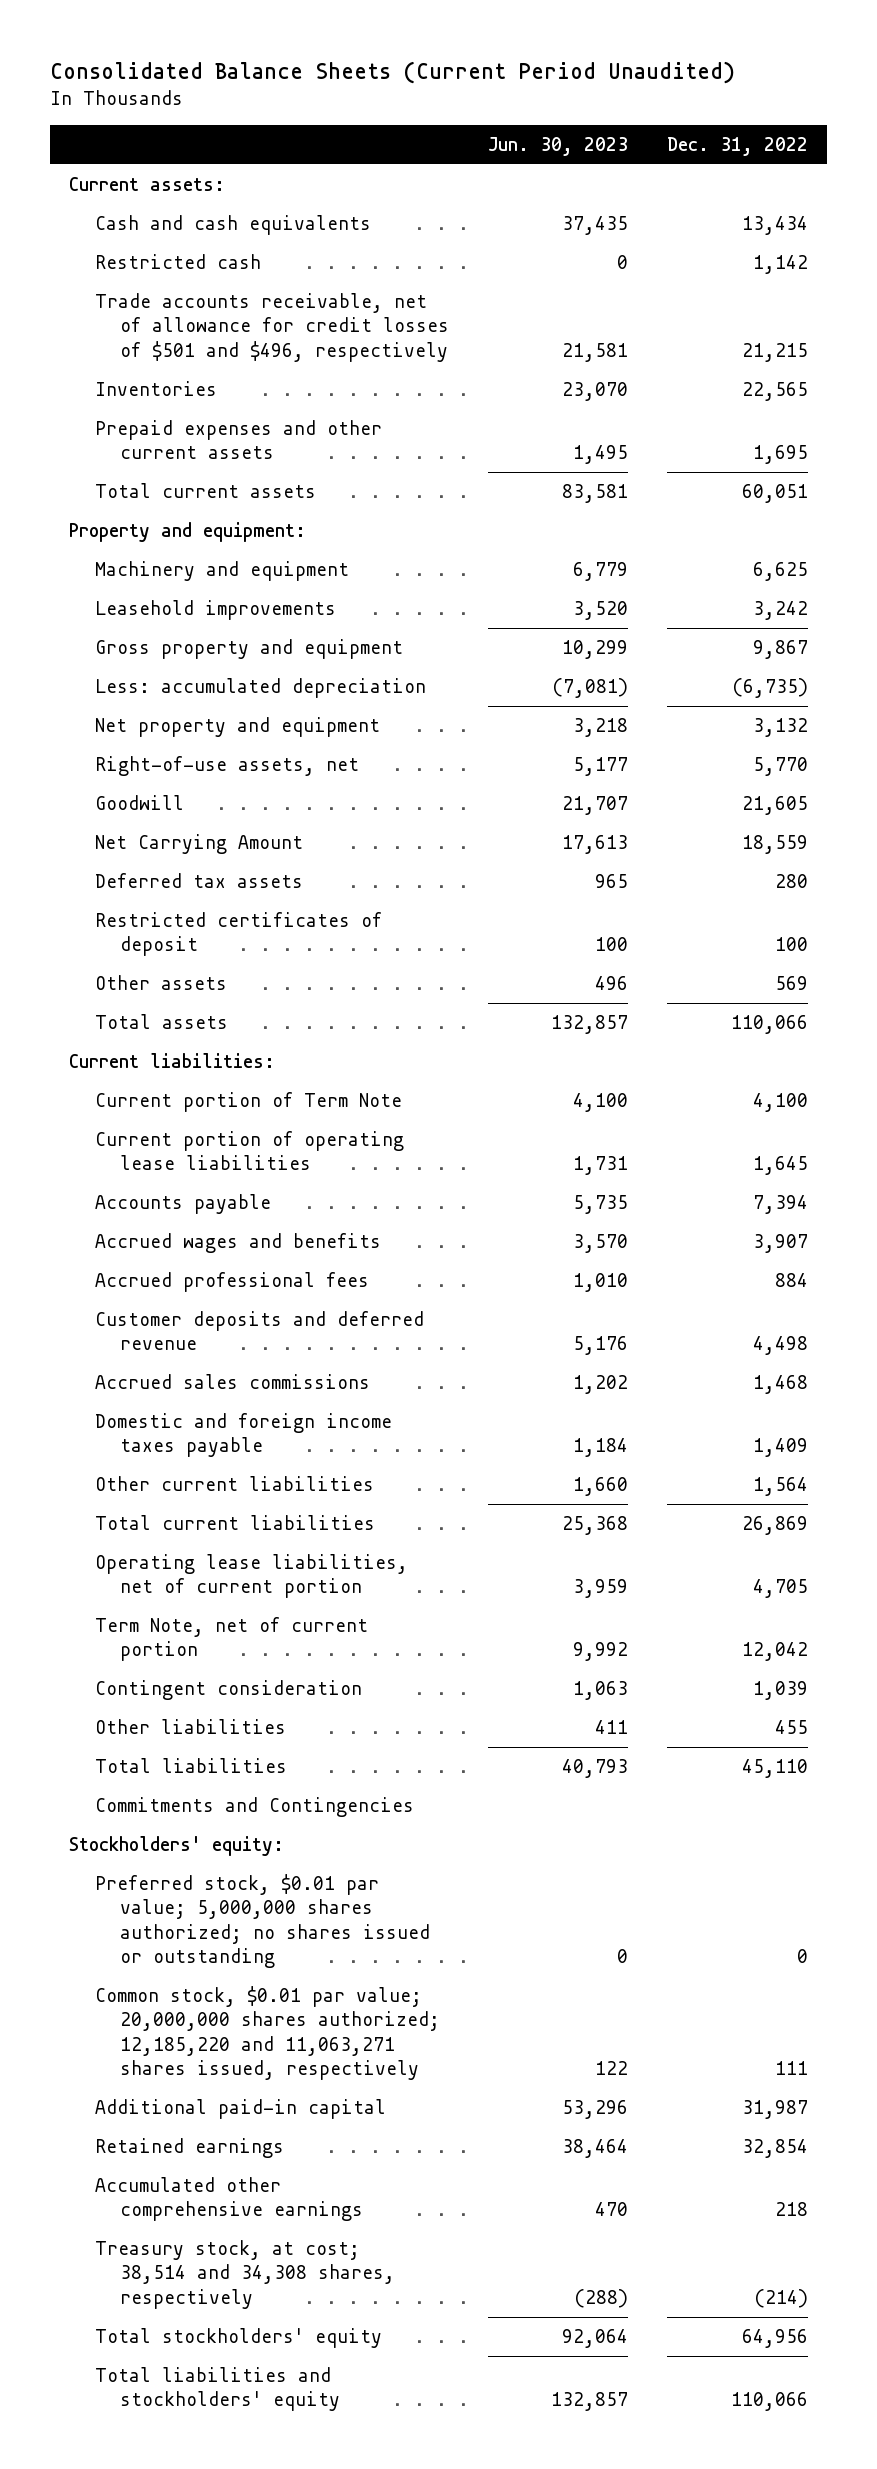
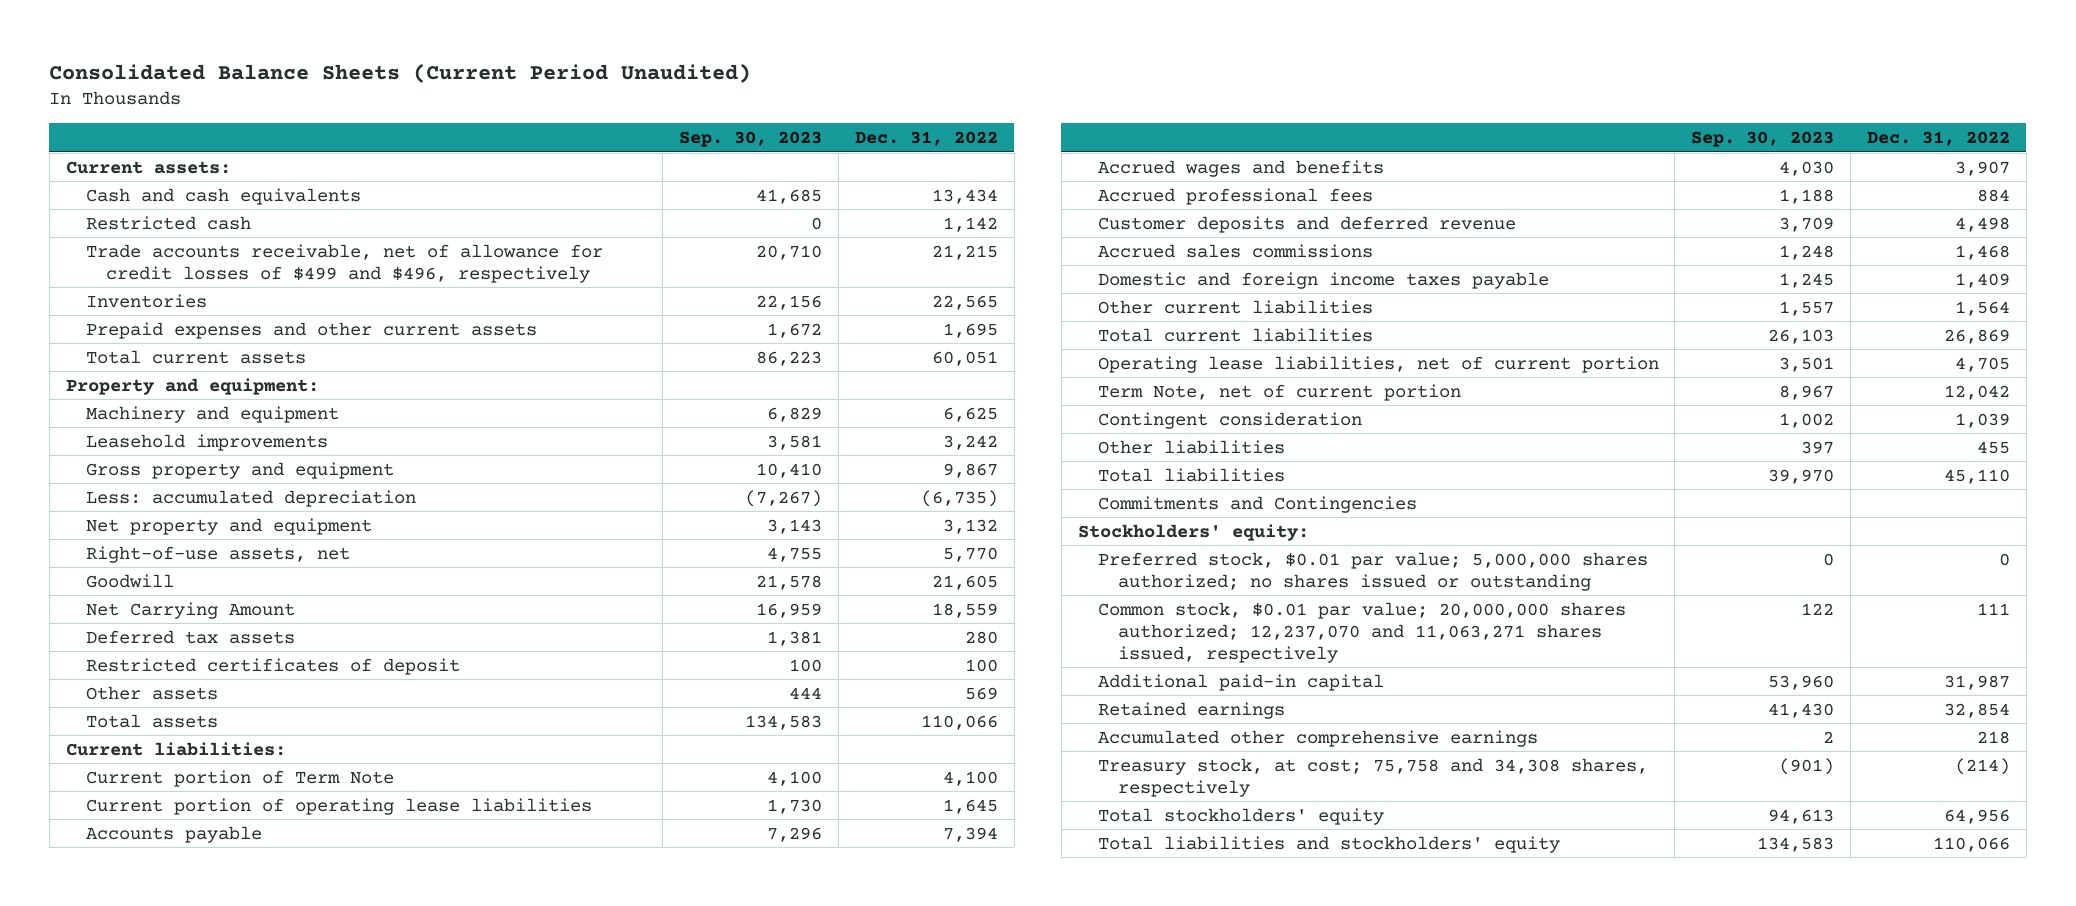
[488,136,629,156] Jun. 30, 2023 -> none
none -> [679,130,823,147] Sep. 30, 2023
[94,293,450,362] Trade accounts receivable, net of allowance for credit losses of $501 and $496, respectively -> [85,243,603,283] Trade accounts receivable, net of allowance for credit losses of $499 and $496, respectively
[94,1986,441,2080] Common stock, $0.01 par value; 20,000,000 shares authorized; 12,185,220 and 11,063,271 shares issued, respectively -> [1097,601,1626,663] Common stock, $0.01 par value; 20,000,000 shares authorized; 12,237,070 and 11,063,271 shares issued, respectively
[94,2240,396,2309] Treasury stock, at cost; 38,514 and 34,308 shares, respectively -> [1097,757,1648,797] Treasury stock, at cost; 75,758 and 34,308 shares, respectively

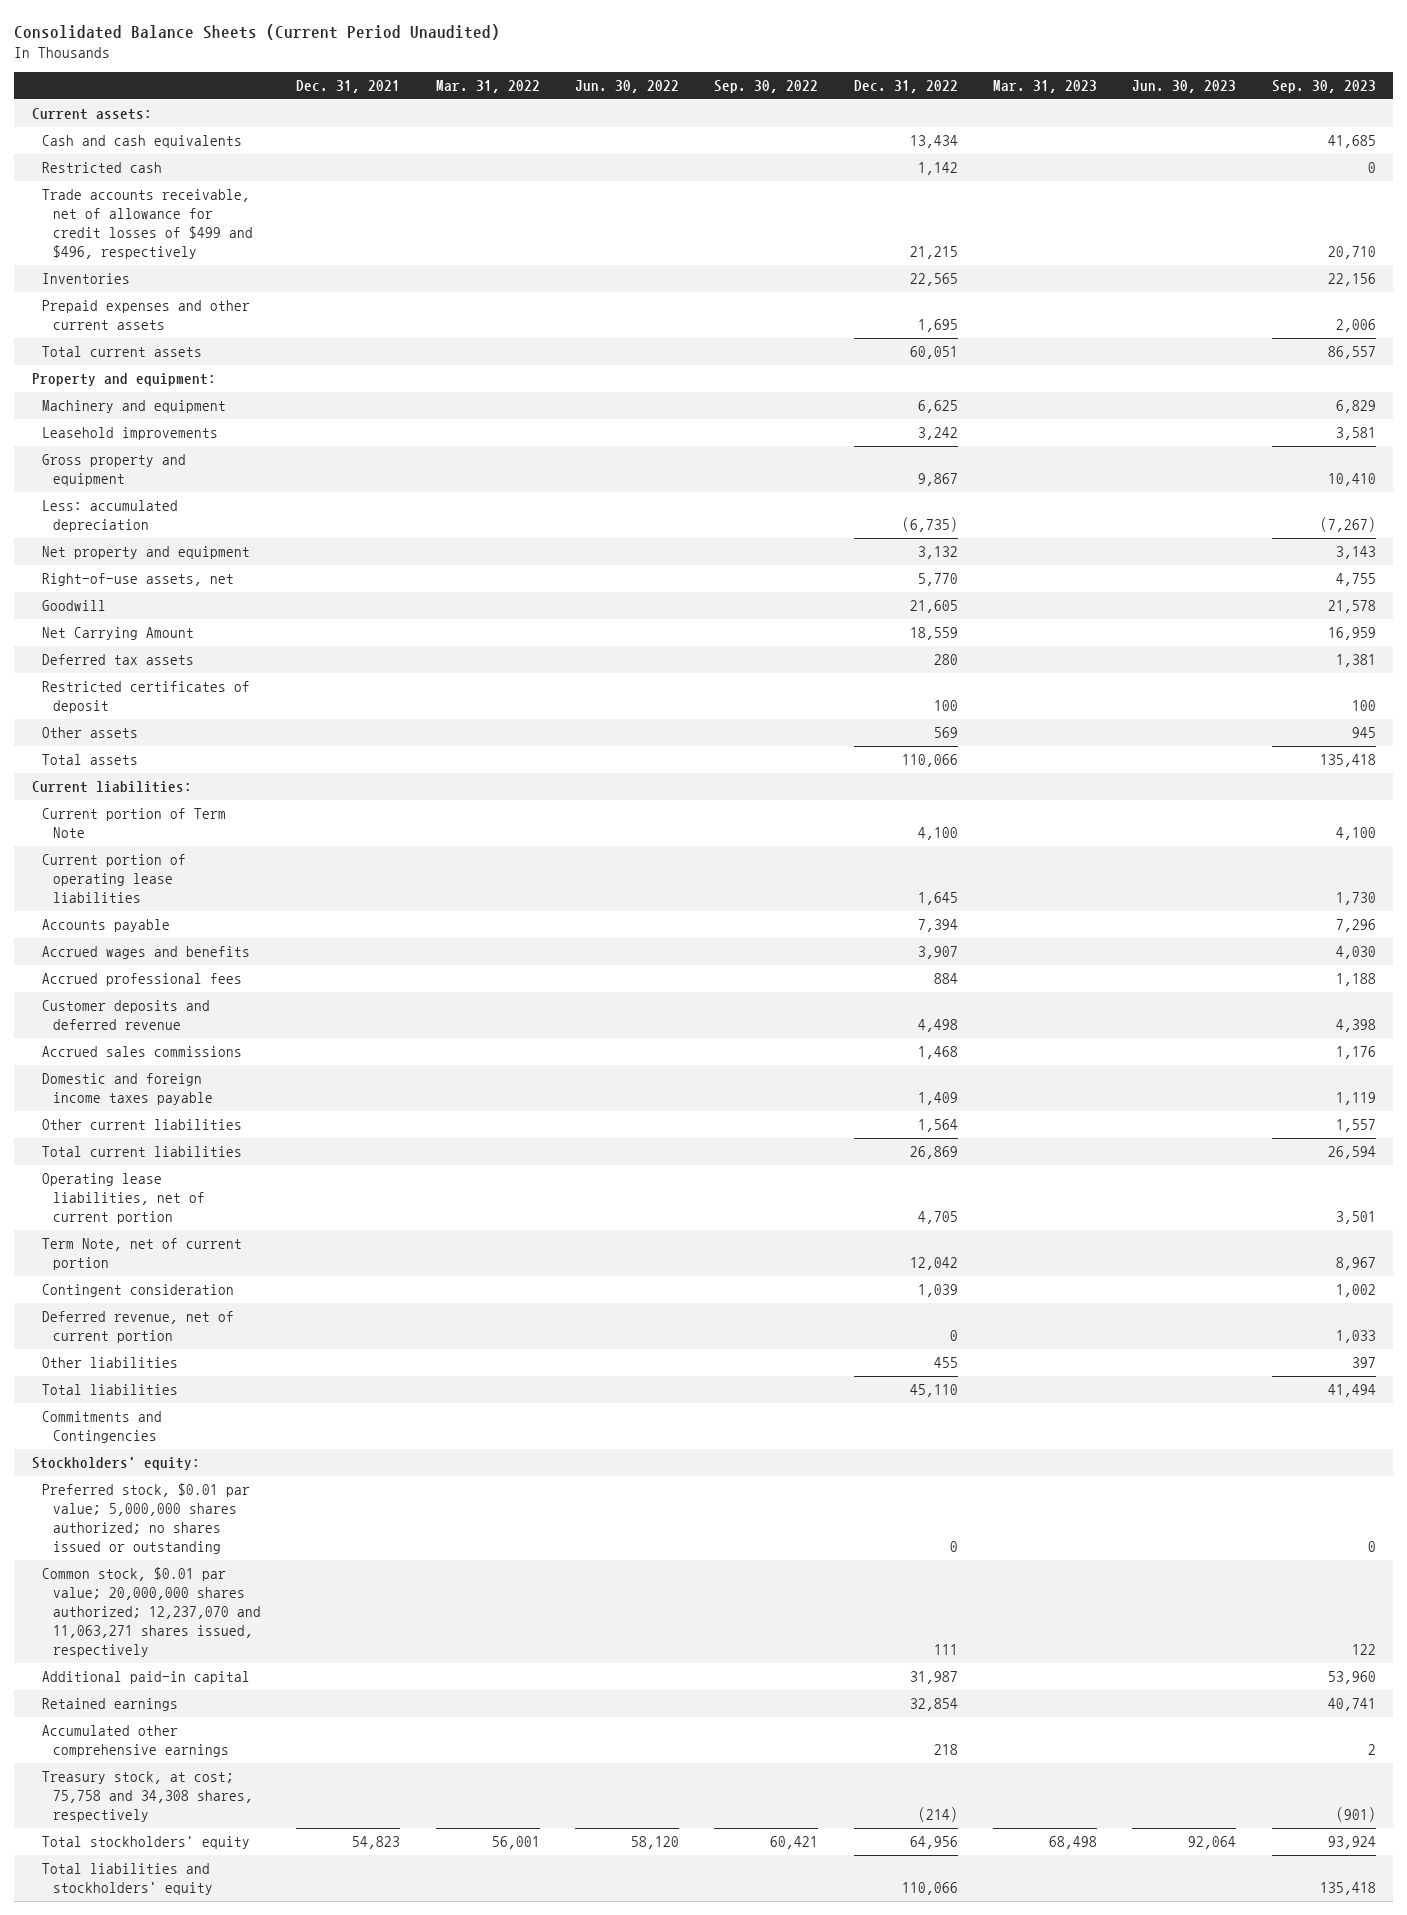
none -> [296,80,401,94] Dec. 31, 2021
none -> [435,80,540,94] Mar. 31, 2022
none -> [575,80,680,94] Jun. 30, 2022
none -> [714,80,819,94] Sep. 30, 2022
none -> [993,80,1098,94] Mar. 31, 2023
none -> [1132,80,1237,94] Jun. 30, 2023
[767,322,823,338] 1,672 -> [1335,319,1376,333] 2,006
[756,350,823,366] 86,223 -> [1327,346,1376,360] 86,557
[789,686,823,699] 444 -> [1351,727,1376,739] 945
[745,714,823,730] 134,583 -> [1319,754,1376,768] 135,418
[1779,216,1835,232] 3,709 -> [1335,1019,1376,1033] 4,398
[1779,244,1835,260] 1,248 -> [1335,1046,1376,1060] 1,176
[1779,272,1835,288] 1,245 -> [1335,1092,1376,1106] 1,119
[1768,328,1835,344] 26,103 -> [1327,1146,1376,1160] 26,594
none -> [42,1311,235,1344] Deferred revenue, net of current portion
[1768,468,1835,484] 39,970 -> [1327,1384,1376,1398] 41,494
[1768,702,1835,718] 41,430 -> [1327,1698,1376,1712] 40,741
[1768,808,1835,824] 94,613 -> [1327,1836,1376,1850] 93,924
[1757,836,1835,852] 134,583 -> [1319,1882,1376,1896] 135,418

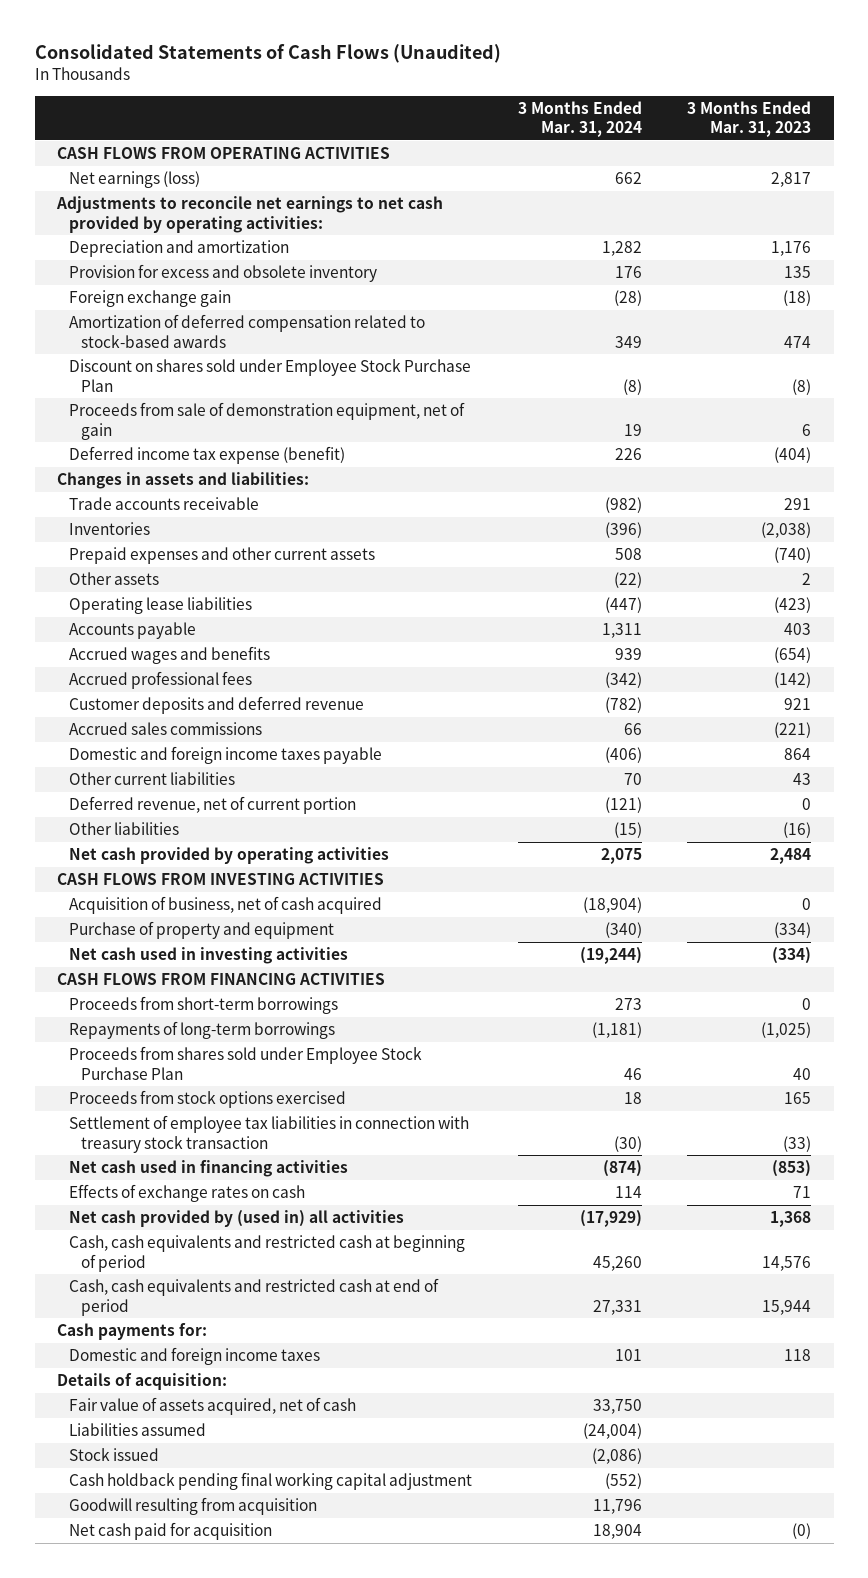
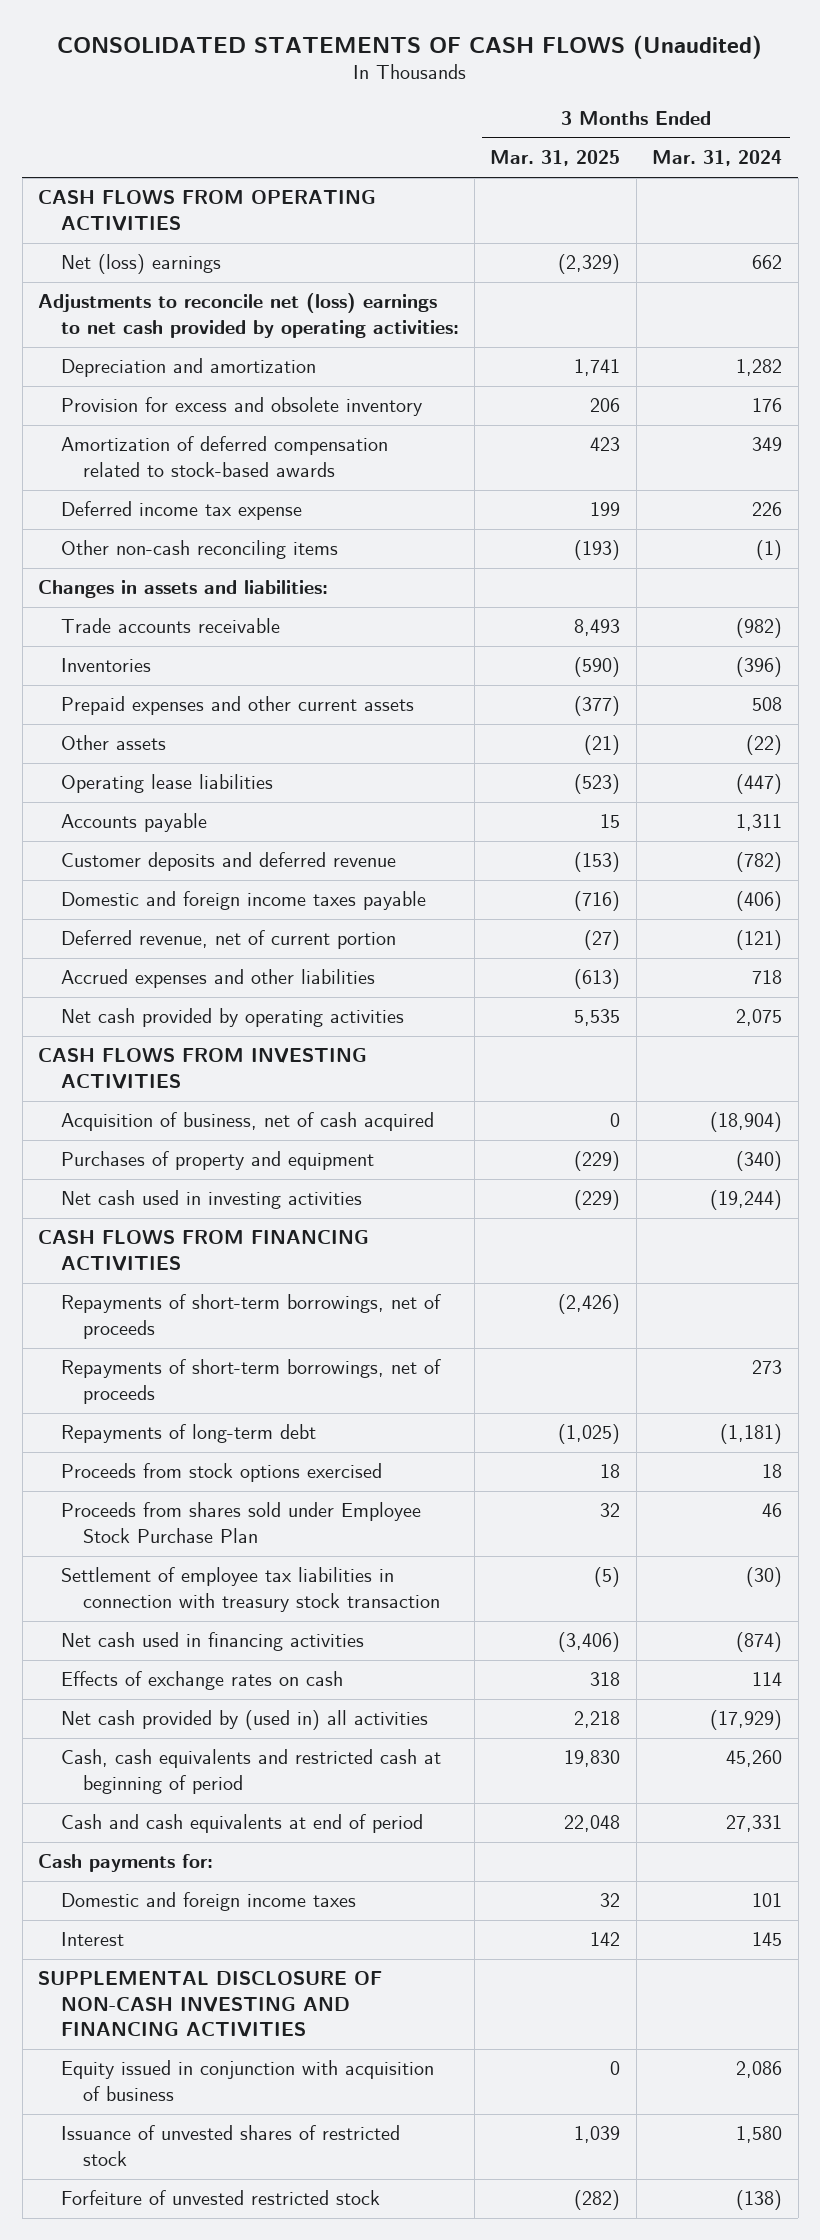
[34,43,501,63] Consolidated Statements of Cash Flows (Unaudited) -> [57,34,763,59] CONSOLIDATED STATEMENTS OF CASH FLOWS (Unaudited)
[687,100,812,138] 3 Months Ended Mar. 31, 2023 -> none
none -> [490,150,621,167] Mar. 31, 2025
[69,171,201,189] Net earnings (loss) -> [60,254,221,275] Net (loss) earnings
[56,196,444,233] Adjustments to reconcile net earnings to net cash provided by operating activities: -> [38,293,459,338] Adjustments to reconcile net (loss) earnings to net cash provided by operating activities:
[69,290,232,308] Foreign exchange gain -> none
[69,359,472,392] Discount on shares sold under Employee Stock Purchase Plan -> none
[69,402,466,440] Proceeds from sale of demonstration equipment, net of gain -> none
[69,446,346,465] Deferred income tax expense (benefit) -> [60,501,302,521] Deferred income tax expense
none -> [60,540,338,560] Other non-cash reconciling items
[69,646,271,665] Accrued wages and benefits -> none
[69,671,253,690] Accrued professional fees -> none
[69,722,263,736] Accrued sales commissions -> none
[69,772,236,786] Other current liabilities -> none
[69,822,180,836] Other liabilities -> [60,969,375,989] Accrued expenses and other liabilities
[613,822,642,839] (15) -> [752,970,783,985] 718
[69,921,335,940] Purchase of property and equipment -> [60,1151,374,1171] Purchases of property and equipment
none -> [60,1294,441,1339] Repayments of short-term borrowings, net of proceeds
[69,996,339,1015] Proceeds from short-term borrowings -> [60,1359,441,1404] Repayments of short-term borrowings, net of proceeds
[69,1021,336,1040] Repayments of long-term borrowings -> [60,1424,316,1444] Repayments of long-term debt
[69,1046,423,1080] Proceeds from shares sold under Employee Stock Purchase Plan -> [60,1502,421,1543] Proceeds from shares sold under Employee Stock Purchase Plan
[69,1278,440,1316] Cash, cash equivalents and restricted cash at end of period -> [60,1814,423,1834] Cash and cash equivalents at end of period
[57,1373,228,1391] Details of acquisition: -> none
[69,1397,357,1416] Fair value of assets acquired, net of cash -> none
[69,1423,207,1437] Liabilities assumed -> none
[69,1448,160,1462] Stock issued -> none
[69,1472,473,1491] Cash holdback pending final working capital adjustment -> none
[69,1497,318,1516] Goodwill resulting from acquisition -> none
[69,1522,273,1541] Net cash paid for acquisition -> none
none -> [60,1932,124,1947] Interest
none -> [38,1971,383,2038] SUPPLEMENTAL DISCLOSURE OF NON-CASH INVESTING AND FINANCING ACTIVITIES
none -> [60,2060,434,2101] Equity issued in conjunction with acquisition of business
none -> [60,2125,400,2166] Issuance of unvested shares of restricted stock
none -> [60,2190,380,2206] Forfeiture of unvested restricted stock

